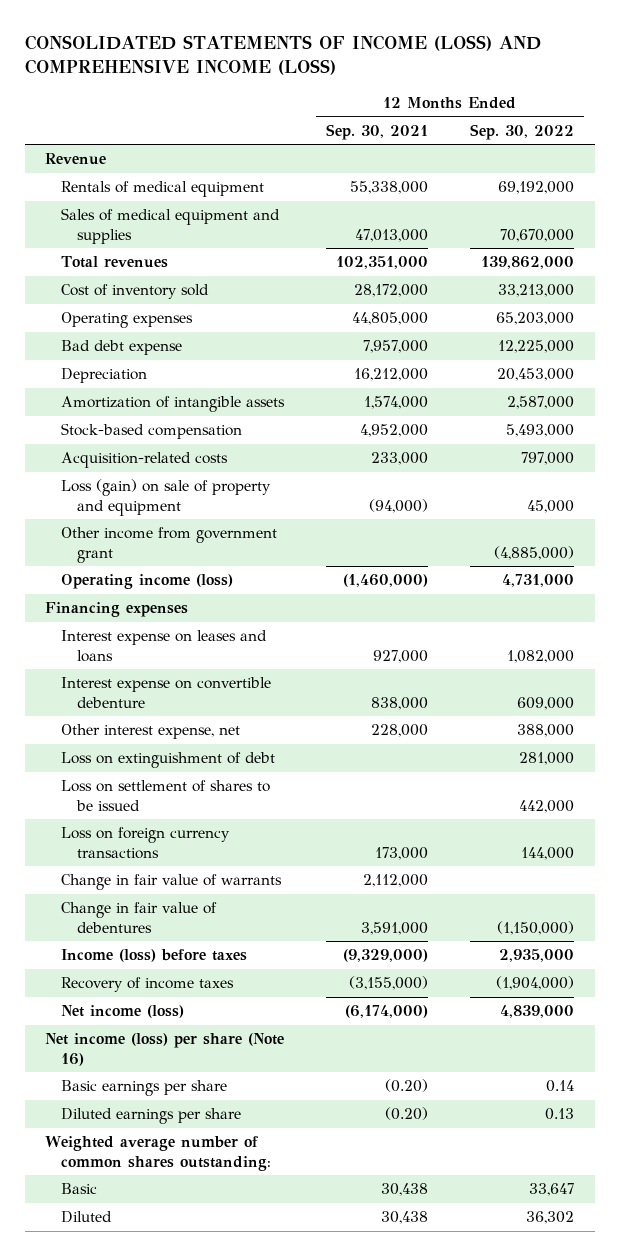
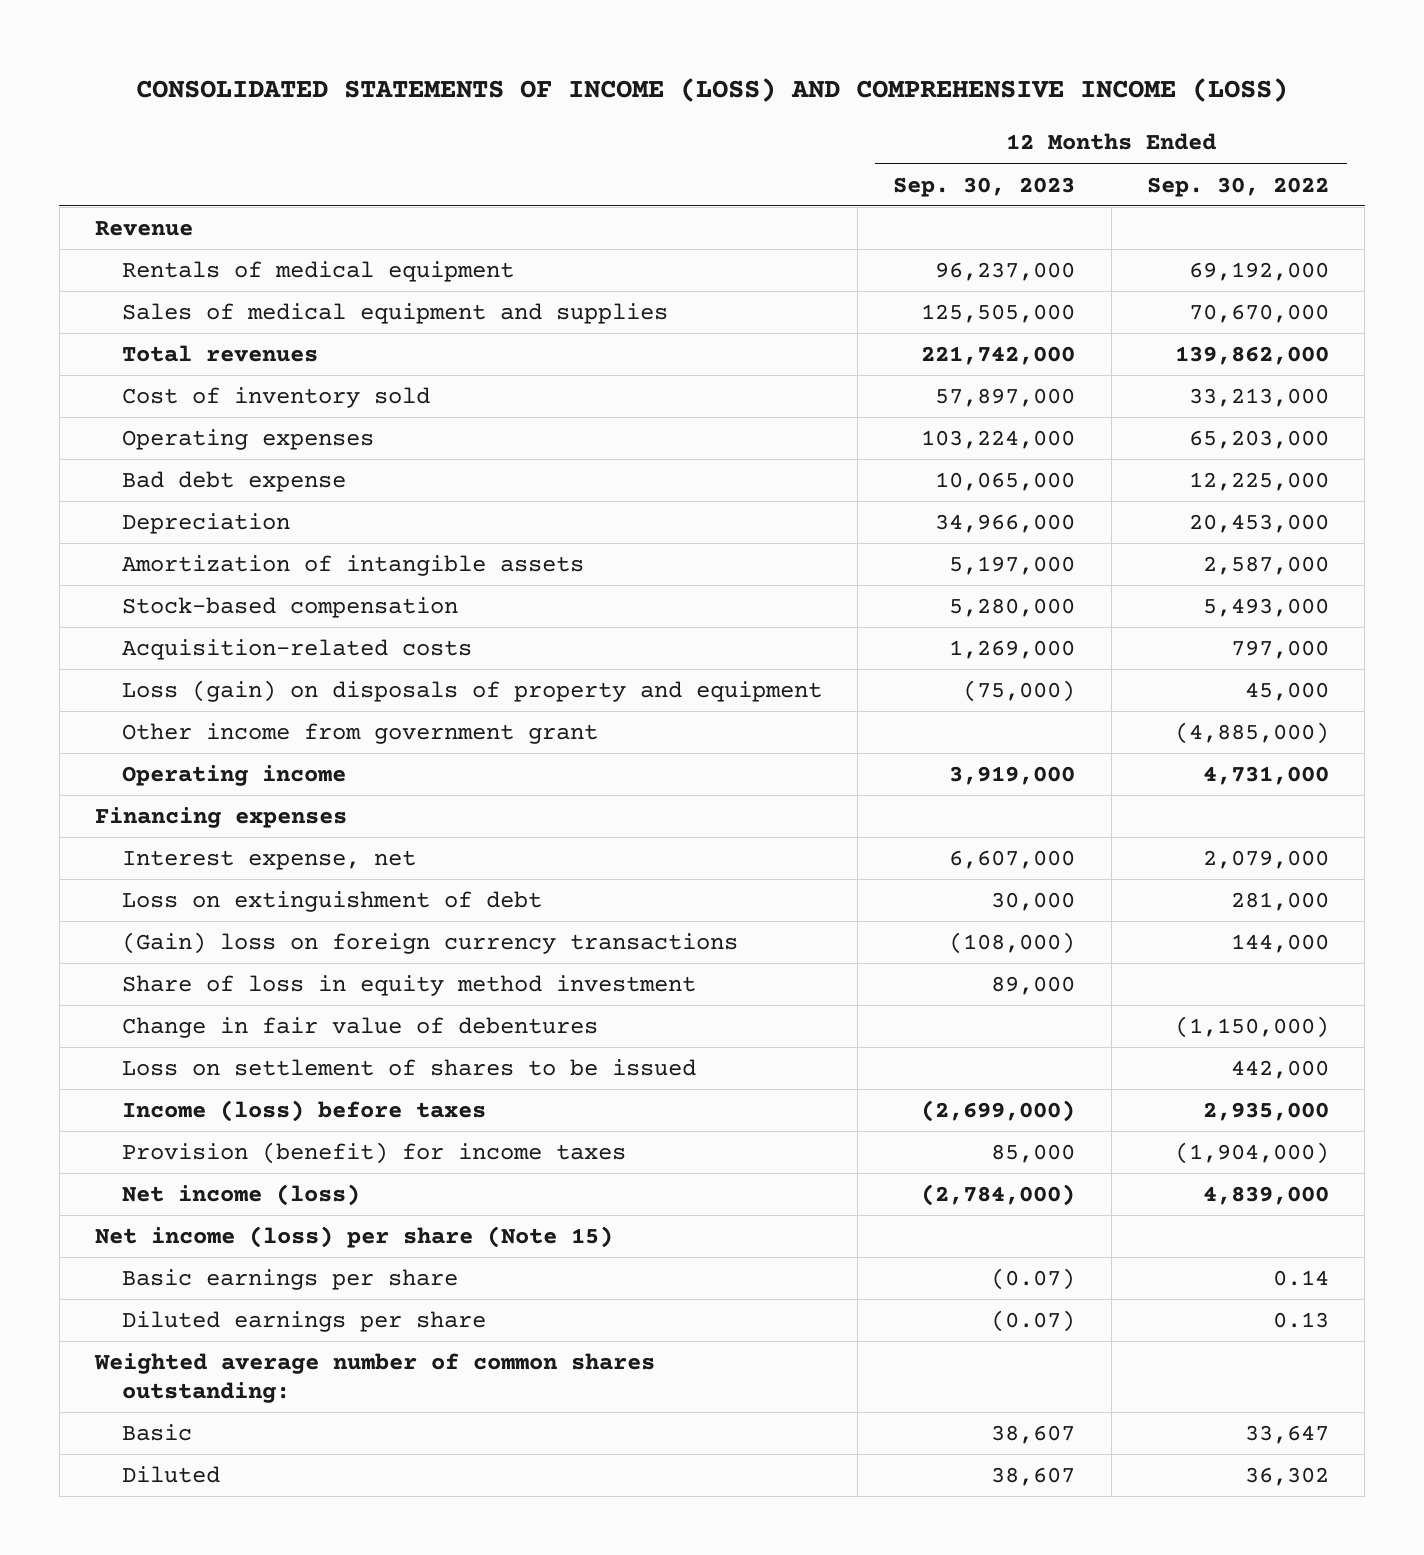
[326,123,429,140] Sep. 30, 2021 -> none
none -> [893,176,1076,197] Sep. 30, 2023
[61,479,272,516] Loss (gain) on sale of property and equipment -> [121,680,822,703] Loss (gain) on disposals of property and equipment
[61,574,234,590] Operating income (loss) -> [121,765,346,787] Operating income
[61,630,268,662] Interest expense on leases and loans -> none
[61,677,272,708] Interest expense on convertible debenture -> none
[61,724,241,740] Other interest expense, net -> [121,850,416,871] Interest expense, net
[516,724,574,738] 388,000 -> [1202,850,1329,870] 2,079,000
[61,874,283,891] Change in fair value of warrants -> none
[61,827,231,859] Loss on foreign currency transactions -> [121,932,738,955] (Gain) loss on foreign currency transactions
none -> [121,975,696,997] Share of loss in equity method investment
[61,780,271,811] Loss on settlement of shares to be issued -> [121,1059,696,1077] Loss on settlement of shares to be issued
[61,977,235,993] Recovery of income taxes -> [121,1142,626,1165] Provision (benefit) for income taxes
[45,1033,285,1066] Net income (loss) per share (Note 16) -> [95,1226,614,1249] Net income (loss) per share (Note 15)

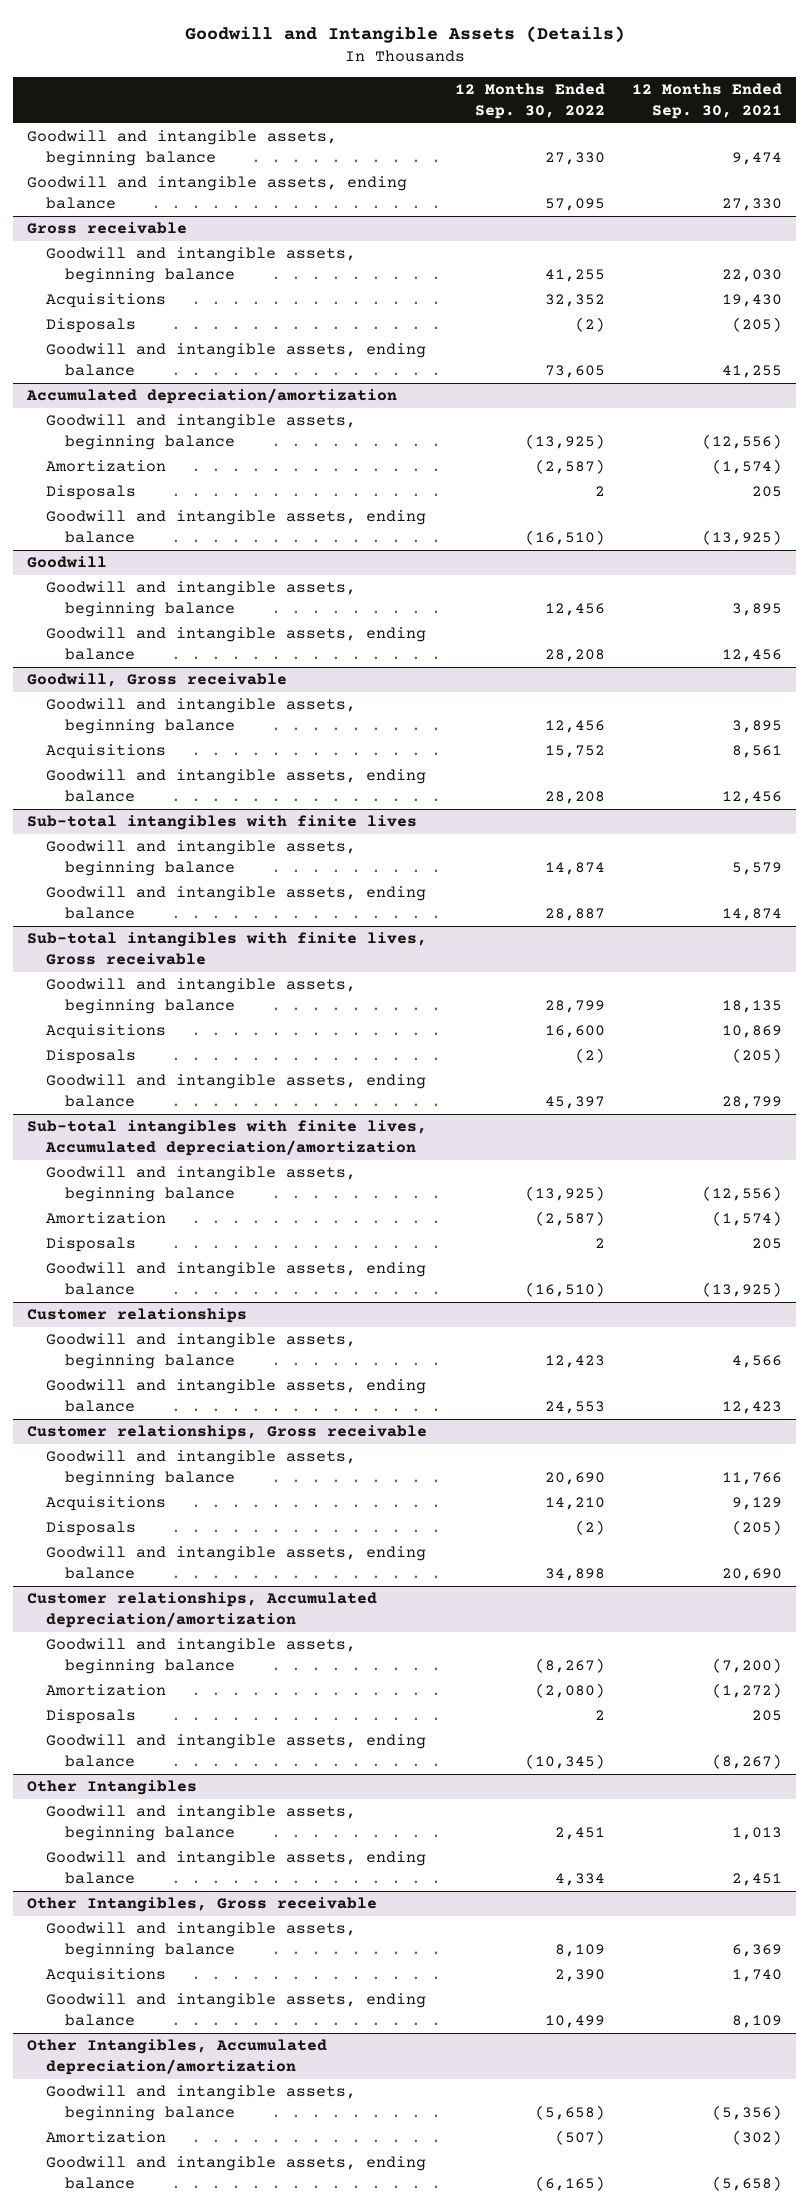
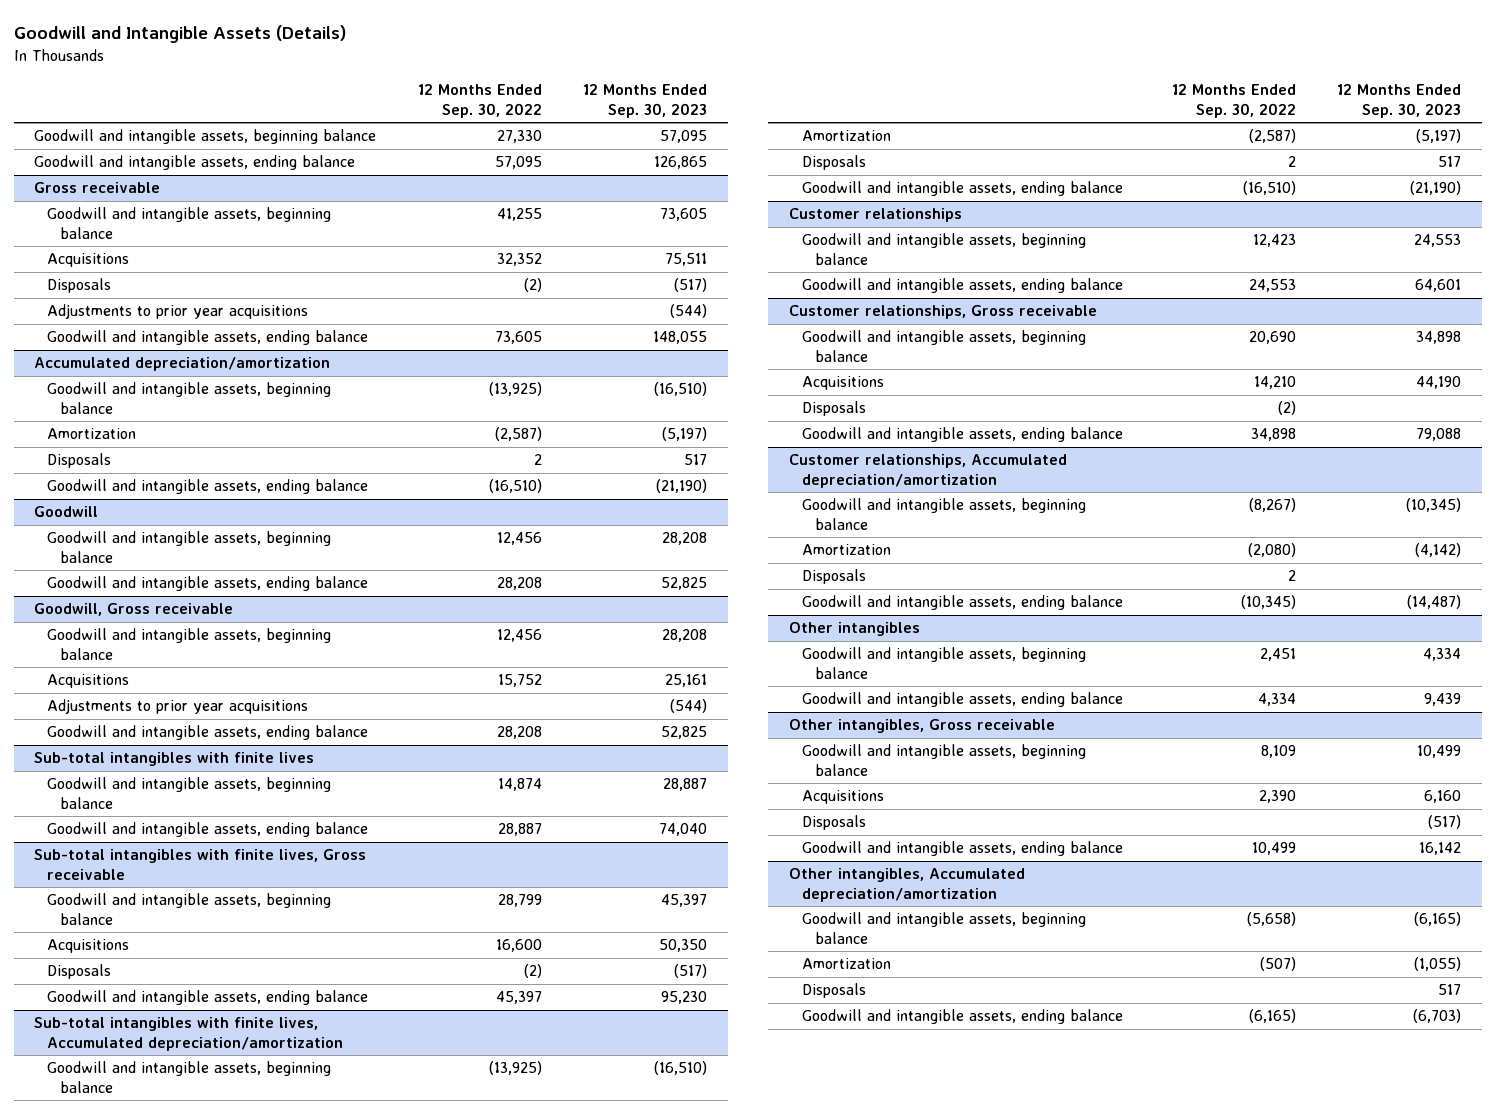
[632,83,783,119] 12 Months Ended Sep. 30, 2021 -> none
none -> [582,84,707,118] 12 Months Ended Sep. 30, 2023
none -> [47,304,309,320] Adjustments to prior year acquisitions
none -> [47,699,309,715] Adjustments to prior year acquisitions
[27,1780,198,1796] Other Intangibles -> [788,622,920,637] Other intangibles
[27,1897,378,1913] Other Intangibles, Gross receivable -> [788,719,1055,734] Other intangibles, Gross receivable
none -> [801,815,866,831] Disposals
[27,2039,328,2075] Other Intangibles, Accumulated depreciation/amortization -> [788,868,1025,903] Other intangibles, Accumulated depreciation/amortization
none -> [801,983,866,999] Disposals

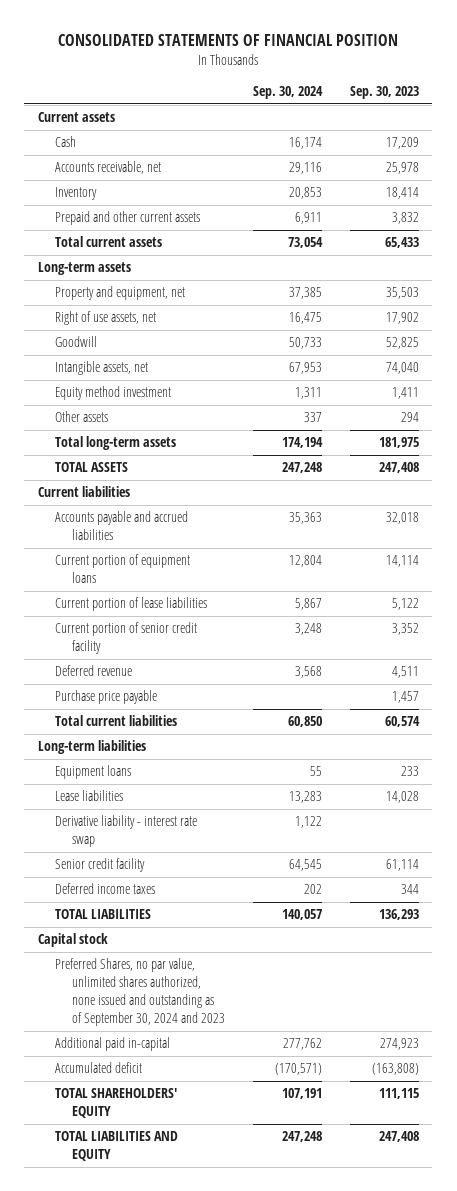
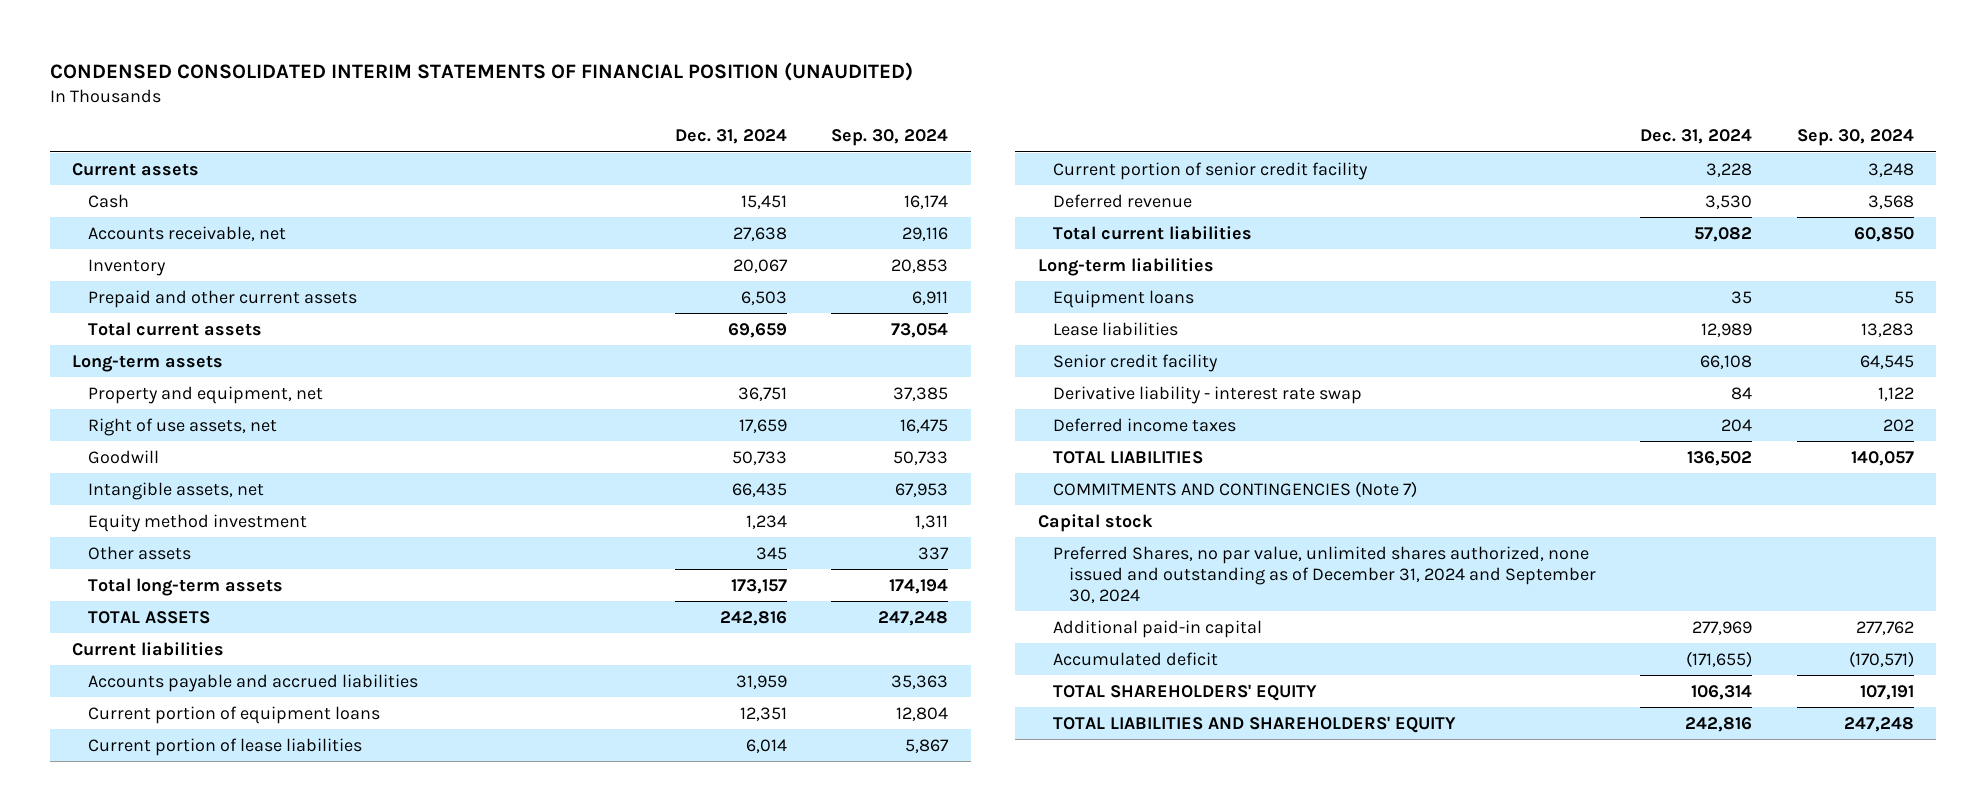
[58,34,399,47] CONSOLIDATED STATEMENTS OF FINANCIAL POSITION -> [49,61,913,81] CONDENSED CONSOLIDATED INTERIM STATEMENTS OF FINANCIAL POSITION (UNAUDITED)
[349,86,419,100] Sep. 30, 2023 -> none
none -> [674,129,787,145] Dec. 31, 2024
[55,690,158,705] Purchase price payable -> none
[55,815,198,848] Derivative liability - interest rate swap -> [1053,385,1363,404] Derivative liability - interest rate swap
none -> [1053,480,1418,498] COMMITMENTS AND CONTINGENCIES (Note 7)
[55,958,226,1027] Preferred Shares, no par value, unlimited shares authorized, none issued and outstanding as of September 30, 2024 and 2023 -> [1053,545,1596,603] Preferred Shares, no par value, unlimited shares authorized, none issued and outstanding as of December 31, 2024 and September 30, 2024
[55,1037,171,1052] Additional paid in-capital -> [1053,619,1263,638] Additional paid-in capital
[55,1131,179,1162] TOTAL LIABILITIES AND EQUITY -> [1053,715,1457,733] TOTAL LIABILITIES AND SHAREHOLDERS' EQUITY

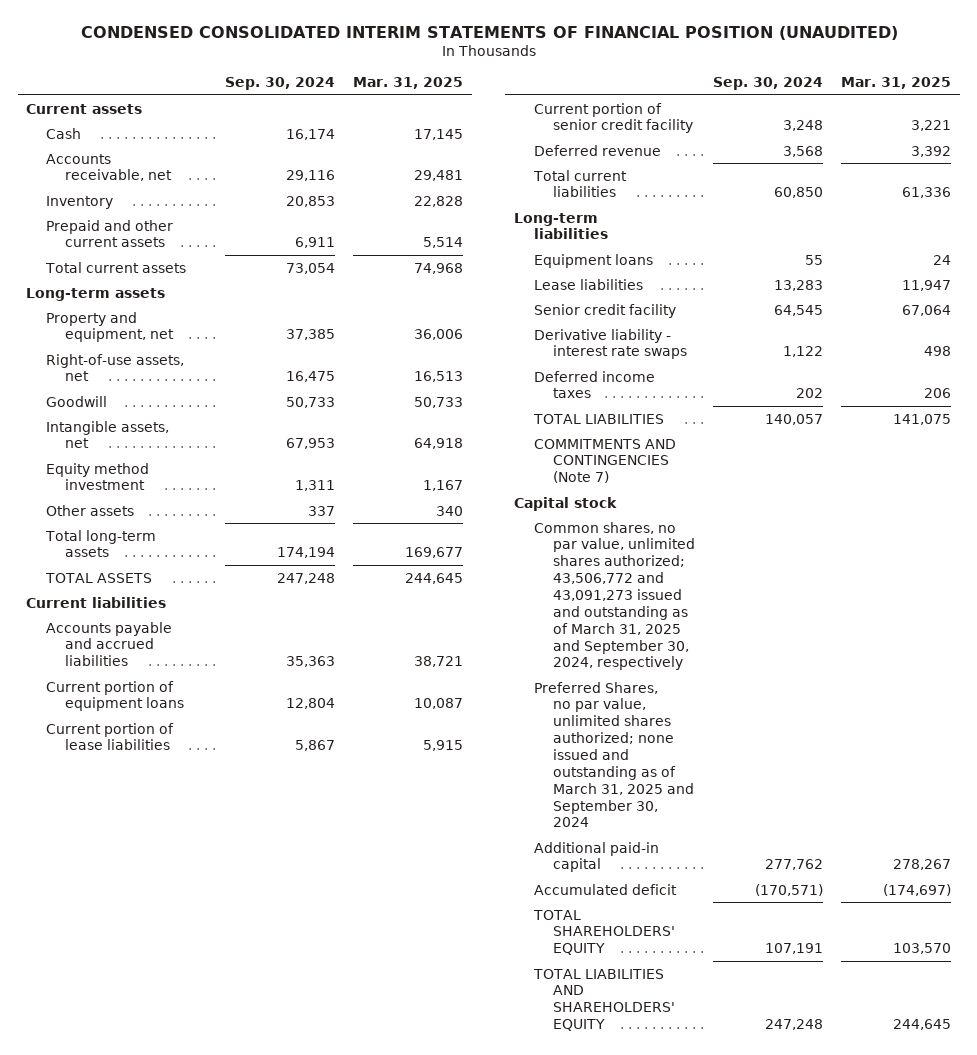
[674,129,787,145] Dec. 31, 2024 -> none
none -> [353,76,464,89] Mar. 31, 2025
[87,417,277,436] Right of use assets, net -> [45,353,184,382] Right-of-use assets, net
[1053,385,1363,404] Derivative liability - interest rate swap -> [533,328,688,360] Derivative liability - interest rate swaps
none -> [533,521,696,671] Common shares, no par value, unlimited shares authorized; 43,506,772 and 43,091,273 issued and outstanding as of March 31, 2025 and September 30, 2024, respectively
[1053,545,1596,603] Preferred Shares, no par value, unlimited shares authorized, none issued and outstanding as of December 31, 2024 and September 30, 2024 -> [533,681,695,828] Preferred Shares, no par value, unlimited shares authorized; none issued and outstanding as of March 31, 2025 and September 30, 2024

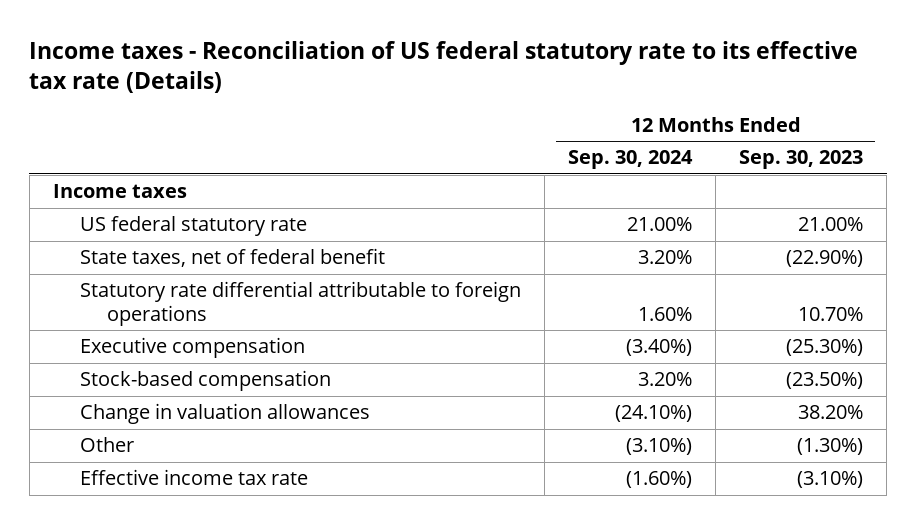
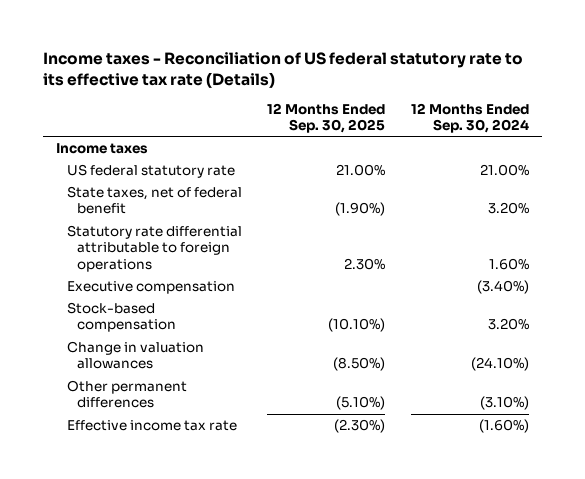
[739,150,864,170] Sep. 30, 2023 -> none
none -> [267,102,386,134] 12 Months Ended Sep. 30, 2025
[79,437,134,453] Other -> [66,379,187,409] Other permanent differences

